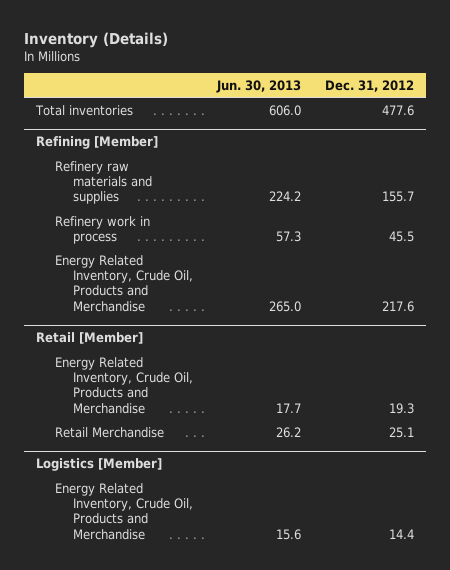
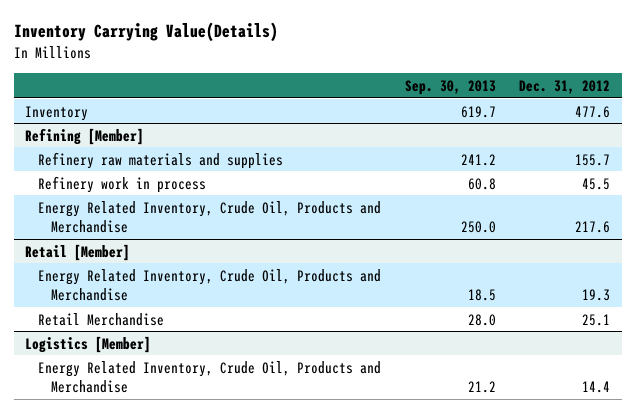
[24,31,169,48] Inventory (Details) -> [13,22,278,43] Inventory Carrying Value(Details)
[215,79,301,93] Jun. 30, 2013 -> none
none -> [404,79,496,95] Sep. 30, 2013
[35,104,134,116] Total inventories -> [25,105,89,121] Inventory

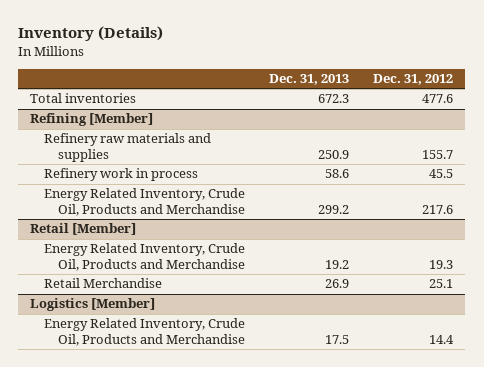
[13,22,278,43] Inventory Carrying Value(Details) -> [18,26,164,42] Inventory (Details)
[404,79,496,95] Sep. 30, 2013 -> none
none -> [269,74,350,86] Dec. 31, 2013
[25,105,89,121] Inventory -> [30,93,137,104] Total inventories

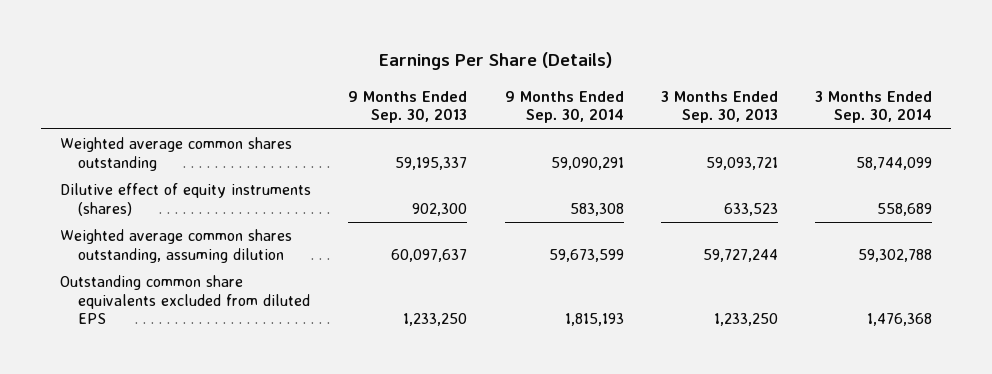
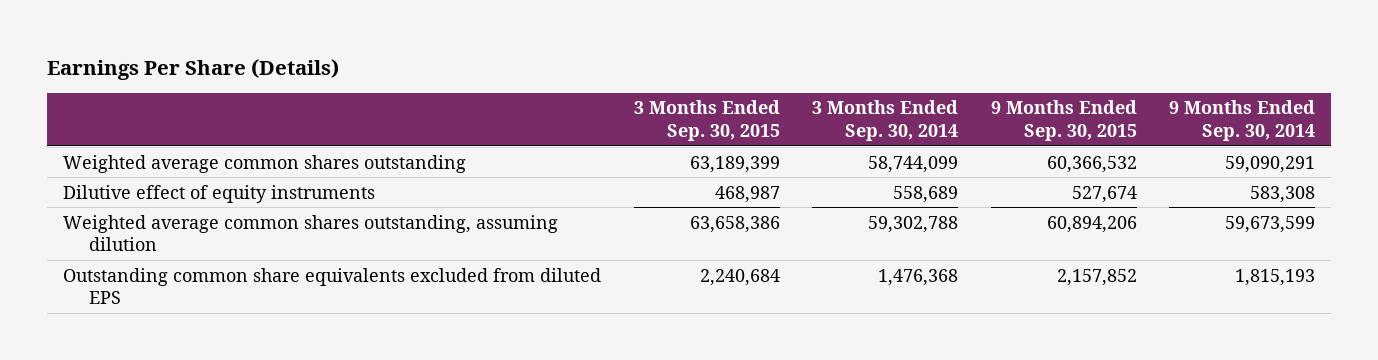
[348,90,468,124] 9 Months Ended Sep. 30, 2013 -> none
[661,90,779,124] 3 Months Ended Sep. 30, 2013 -> none
none -> [633,100,780,141] 3 Months Ended Sep. 30, 2015
none -> [990,100,1137,141] 9 Months Ended Sep. 30, 2015
[59,183,311,216] Dilutive effect of equity instruments (shares) -> [63,184,376,203] Dilutive effect of equity instruments

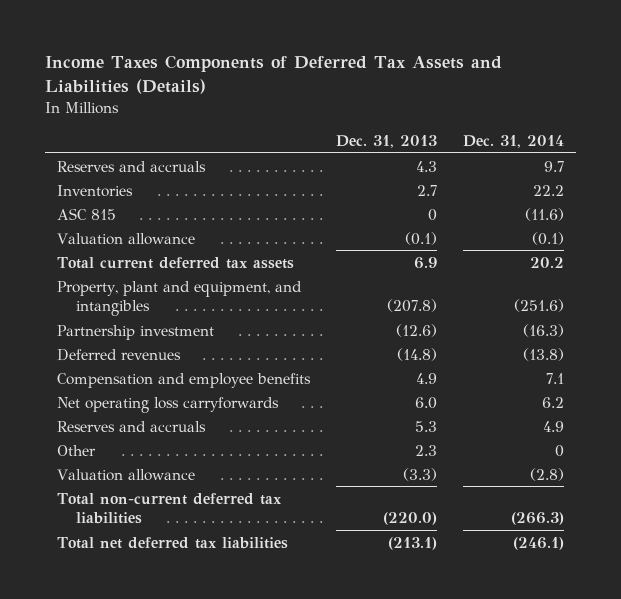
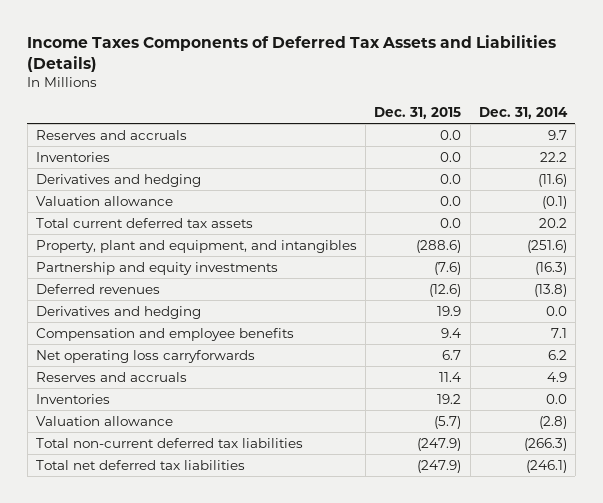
[335,134,437,148] Dec. 31, 2013 -> none
none -> [374,106,462,119] Dec. 31, 2015
[57,207,117,220] ASC 815 -> [36,173,202,187] Derivatives and hedging
[57,324,215,340] Partnership investment -> [36,261,279,275] Partnership and equity investments
none -> [36,305,202,319] Derivatives and hedging
[57,444,97,456] Other -> none
none -> [36,393,111,404] Inventories

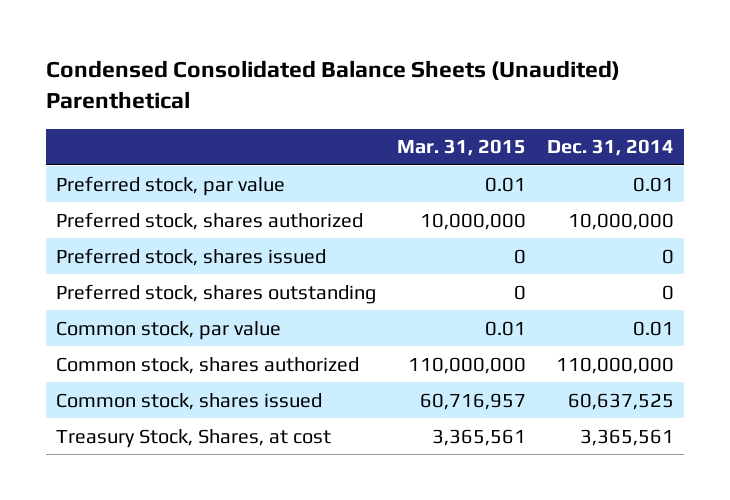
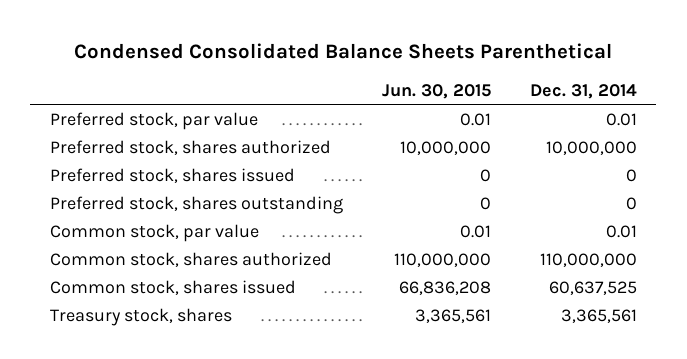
[45,60,620,110] Condensed Consolidated Balance Sheets (Unaudited) Parenthetical -> [74,43,613,60] Condensed Consolidated Balance Sheets Parenthetical
[396,139,526,157] Mar. 31, 2015 -> none
none -> [381,83,491,99] Jun. 30, 2015
[56,428,332,448] Treasury Stock, Shares, at cost -> [49,307,232,326] Treasury stock, shares

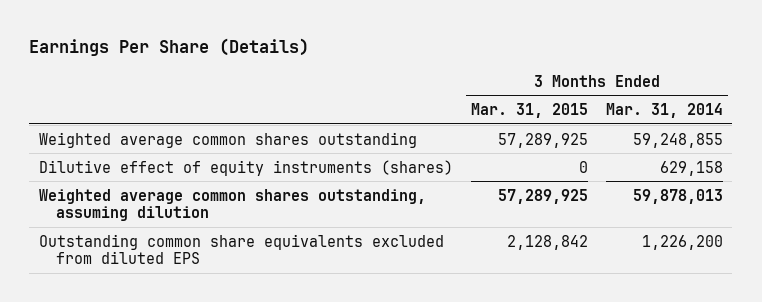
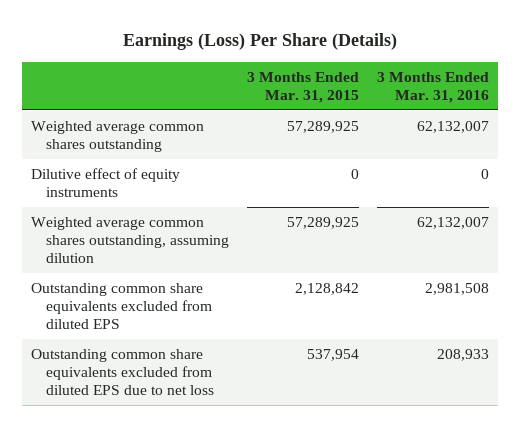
[29,37,310,56] Earnings Per Share (Details) -> [122,33,397,51] Earnings (Loss) Per Share (Details)
[606,103,724,119] Mar. 31, 2014 -> none
none -> [376,71,489,103] 3 Months Ended Mar. 31, 2016
[38,159,453,176] Dilutive effect of equity instruments (shares) -> [31,167,181,198] Dilutive effect of equity instruments
none -> [31,348,214,396] Outstanding common share equivalents excluded from diluted EPS due to net loss

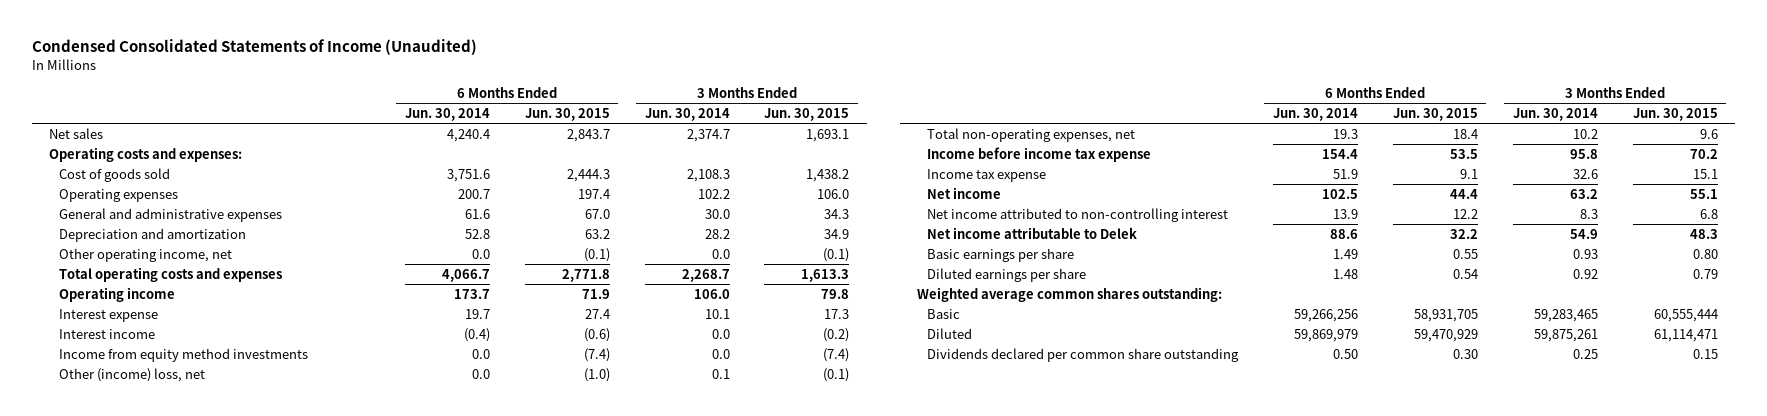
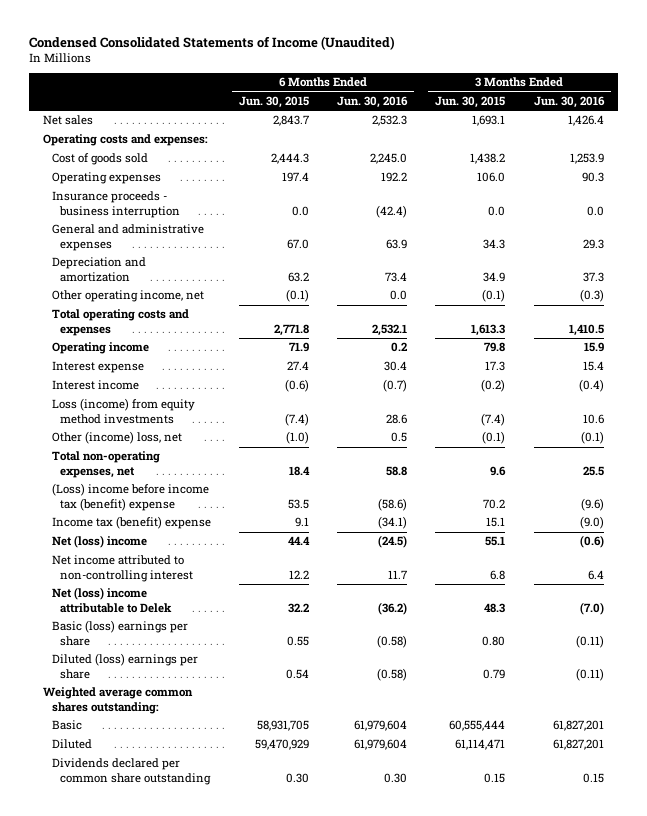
[404,108,490,122] Jun. 30, 2014 -> none
[644,108,730,122] Jun. 30, 2014 -> none
none -> [337,96,409,109] Jun. 30, 2016
none -> [533,96,605,109] Jun. 30, 2016
none -> [51,191,181,218] Insurance proceeds - business interruption
[58,347,308,362] Income from equity method investments -> [51,398,195,424] Loss (income) from equity method investments
[926,146,1151,162] Income before income tax expense -> [51,483,209,511] (Loss) income before income tax (benefit) expense
[926,168,1046,182] Income tax expense -> [51,516,211,530] Income tax (benefit) expense
[926,186,1001,199] Net income -> [51,535,147,549] Net (loss) income
[926,226,1137,239] Net income attributable to Delek -> [51,587,173,613] Net (loss) income attributable to Delek
[926,247,1074,262] Basic earnings per share -> [51,620,188,646] Basic (loss) earnings per share
[926,267,1086,282] Diluted earnings per share -> [51,653,198,679] Diluted (loss) earnings per share

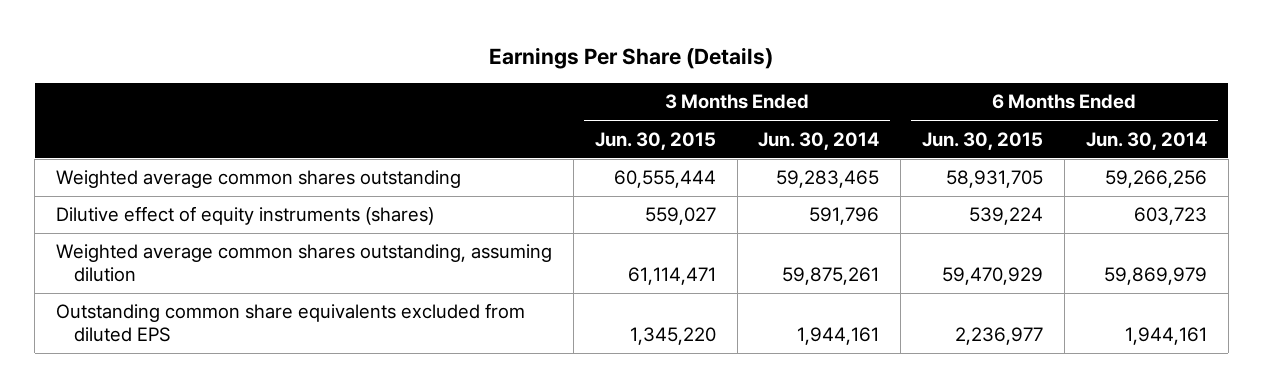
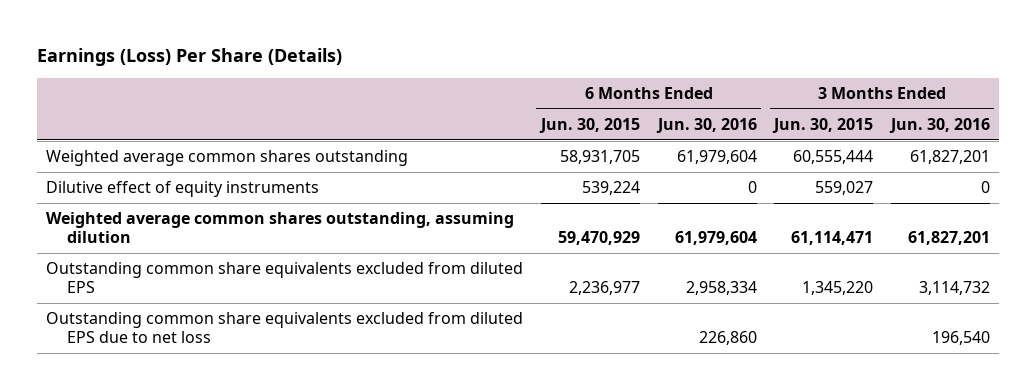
[489,46,774,69] Earnings Per Share (Details) -> [37,47,343,66] Earnings (Loss) Per Share (Details)
[758,131,880,150] Jun. 30, 2014 -> none
[1085,131,1207,150] Jun. 30, 2014 -> none
none -> [655,117,757,133] Jun. 30, 2016
none -> [888,117,990,133] Jun. 30, 2016
[55,206,434,226] Dilutive effect of equity instruments (shares) -> [46,181,320,198] Dilutive effect of equity instruments
none -> [46,312,524,343] Outstanding common share equivalents excluded from diluted EPS due to net loss

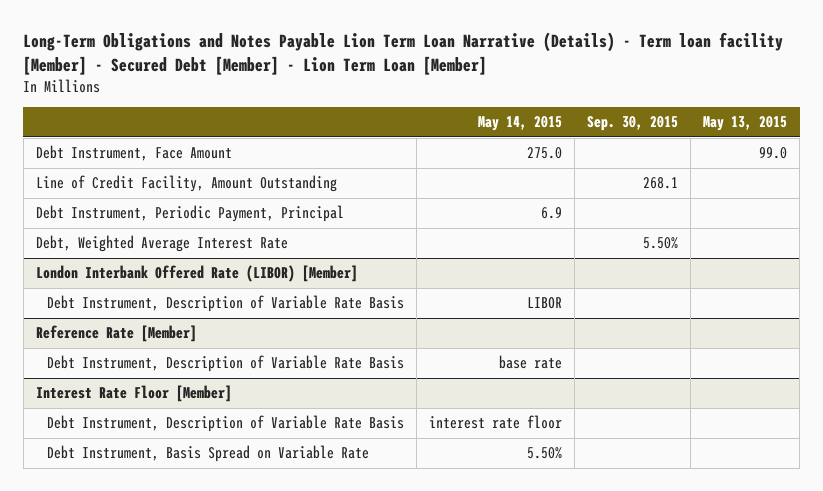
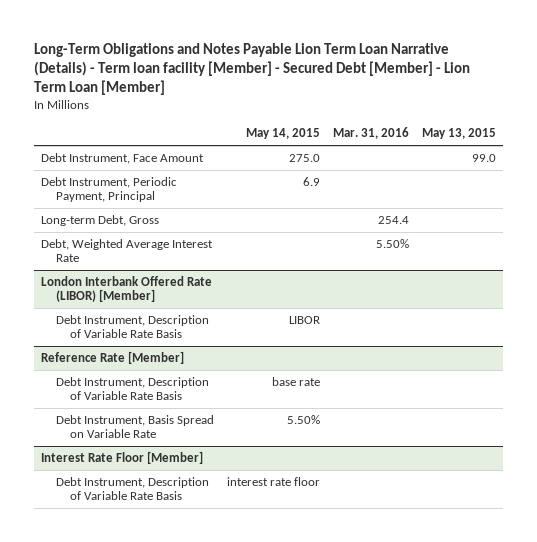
[587,116,679,132] Sep. 30, 2015 -> none
none -> [332,127,409,140] Mar. 31, 2016
[35,175,337,193] Line of Credit Facility, Amount Outstanding -> none
none -> [41,214,160,226] Long-term Debt, Gross
none -> [55,414,214,439] Debt Instrument, Basis Spread on Variable Rate
[47,445,370,463] Debt Instrument, Basis Spread on Variable Rate -> none

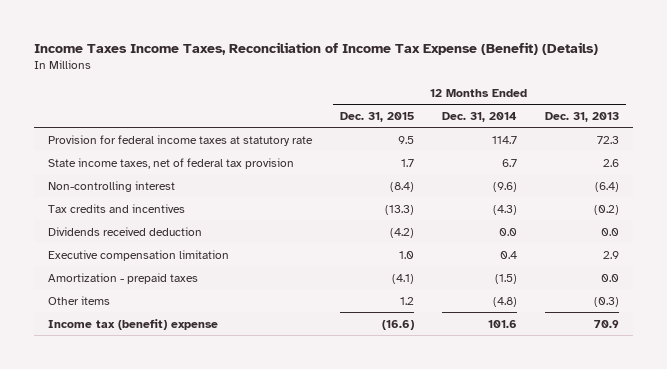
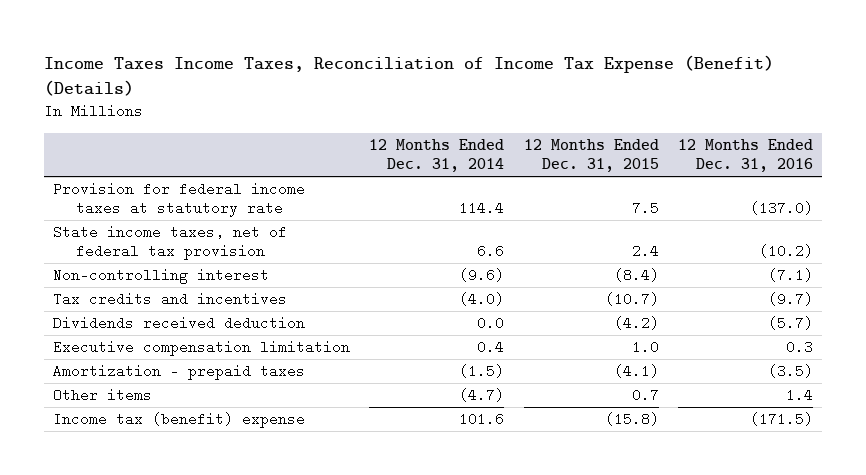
[544,111,619,122] Dec. 31, 2013 -> none
none -> [677,138,813,172] 12 Months Ended Dec. 31, 2016
[398,135,415,144] 9.5 -> [631,201,659,216] 7.5
[491,135,517,144] 114.7 -> [459,201,505,216] 114.4
[401,158,415,167] 1.7 -> [631,244,659,259] 2.4
[501,158,517,167] 6.7 -> [477,244,505,259] 6.6
[385,204,415,215] (13.3) -> [604,292,659,307] (10.7)
[492,204,517,215] (4.3) -> [459,292,505,307] (4.0)
[400,296,415,305] 1.2 -> [631,388,659,403] 0.7
[492,296,517,307] (4.8) -> [459,388,505,403] (4.7)
[382,319,415,330] (16.6) -> [604,412,659,427] (15.8)

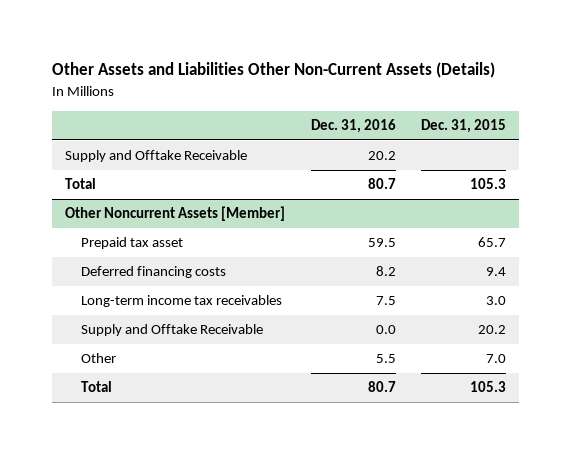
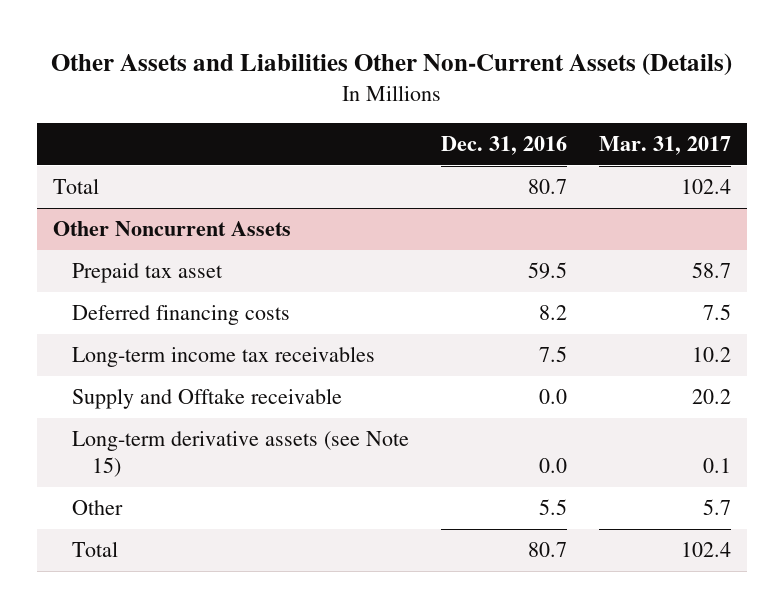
[421,119,507,134] Dec. 31, 2015 -> none
none -> [598,136,731,156] Mar. 31, 2017
[65,150,248,163] Supply and Offtake Receivable -> none
[65,206,286,222] Other Noncurrent Assets [Member] -> [52,221,291,237] Other Noncurrent Assets
[81,324,264,337] Supply and Offtake Receivable -> [72,388,343,410] Supply and Offtake receivable
none -> [72,431,410,478] Long-term derivative assets (see Note 15)

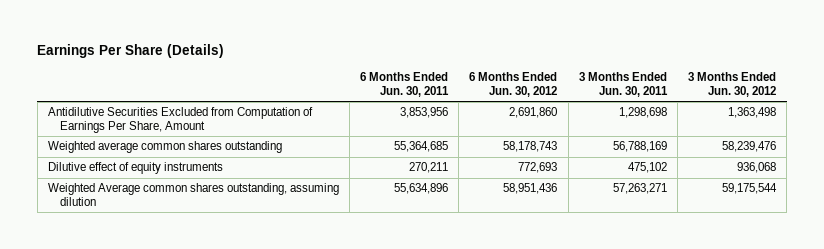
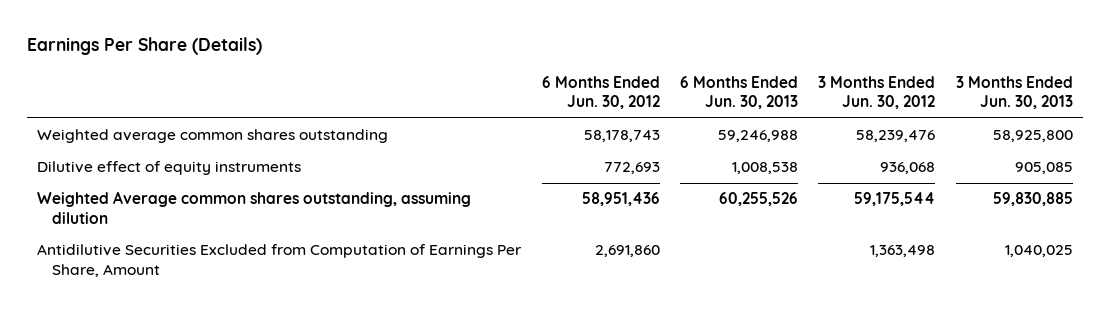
[360,72,450,97] 6 Months Ended Jun. 30, 2011 -> none
[578,72,668,97] 3 Months Ended Jun. 30, 2011 -> none
none -> [680,75,799,110] 6 Months Ended Jun. 30, 2013
none -> [955,75,1073,110] 3 Months Ended Jun. 30, 2013
[47,107,313,133] Antidilutive Securities Excluded from Computation of Earnings Per Share, Amount -> [37,244,523,277] Antidilutive Securities Excluded from Computation of Earnings Per Share, Amount

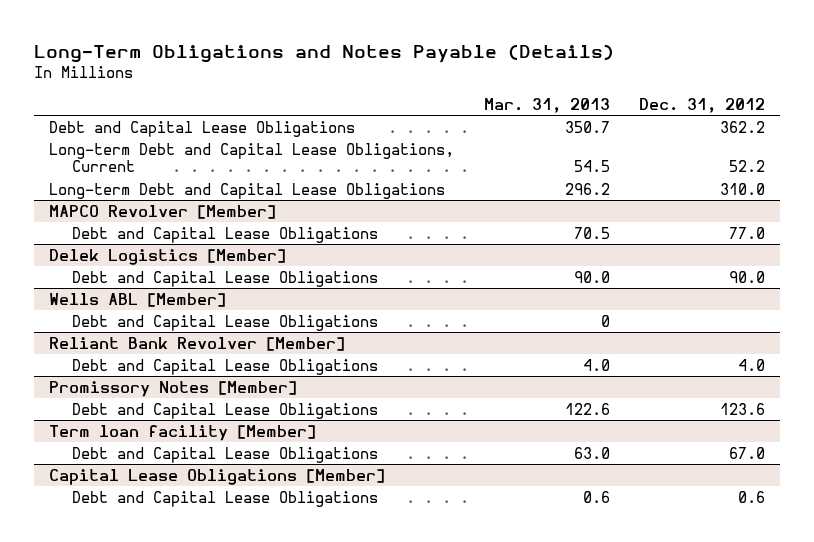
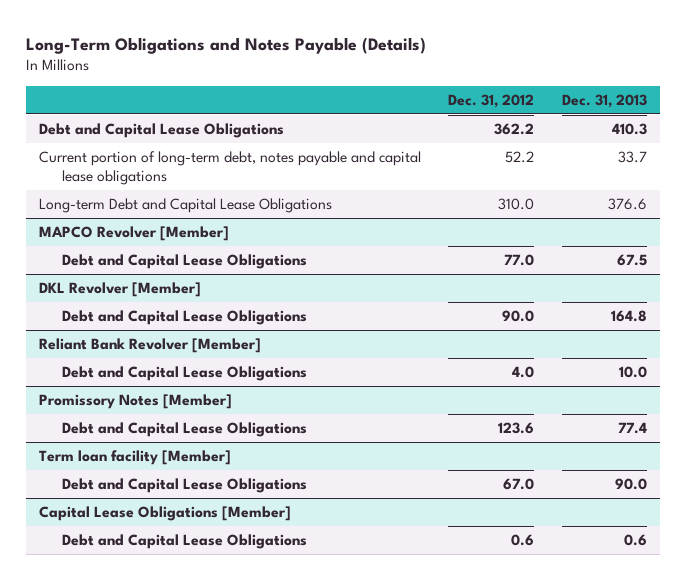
[483,97,610,113] Mar. 31, 2013 -> none
none -> [561,93,647,108] Dec. 31, 2013
[49,142,455,173] Long-term Debt and Capital Lease Obligations, Current -> [39,151,422,185] Current portion of long-term debt, notes payable and capital lease obligations
[49,248,287,265] Delek Logistics [Member] -> none
none -> [39,282,202,298] DKL Revolver [Member]
[49,292,227,307] Wells ABL [Member] -> none
[72,314,379,331] Debt and Capital Lease Obligations -> none

